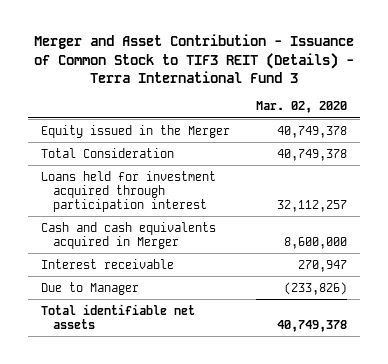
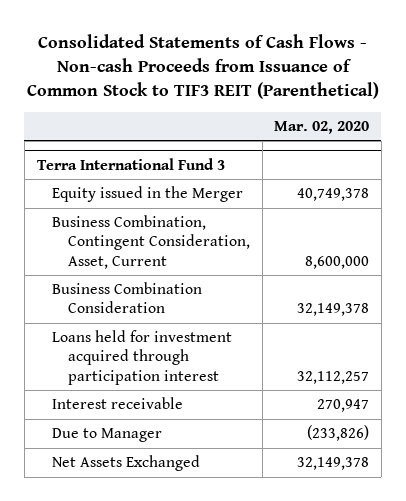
[34,34,355,83] Merger and Asset Contribution - Issuance of Common Stock to TIF3 REIT (Details) - Terra International Fund 3 -> [26,34,379,100] Consolidated Statements of Cash Flows - Non-cash Proceeds from Issuance of Common Stock to TIF3 REIT (Parenthetical)
none -> [36,157,225,170] Terra International Fund 3
[41,147,175,158] Total Consideration -> none
none -> [52,215,250,269] Business Combination, Contingent Consideration, Asset, Current
none -> [52,282,203,314] Business Combination Consideration
[41,221,217,249] Cash and cash equivalents acquired in Merger -> none
[41,303,196,329] Total identifiable net assets -> [52,455,201,472] Net Assets Exchanged
[277,319,348,332] 40,749,378 -> [297,457,370,471] 32,149,378

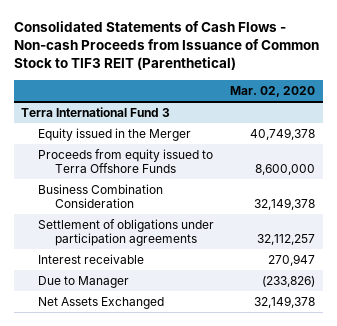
[52,215,250,269] Business Combination, Contingent Consideration, Asset, Current -> [38,148,214,174] Proceeds from equity issued to Terra Offshore Funds
[52,330,233,385] Loans held for investment acquired through participation interest -> [38,218,215,247] Settlement of obligations under participation agreements

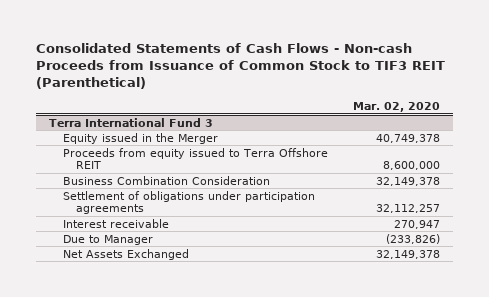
[38,148,214,174] Proceeds from equity issued to Terra Offshore Funds -> [62,147,328,170] Proceeds from equity issued to Terra Offshore REIT

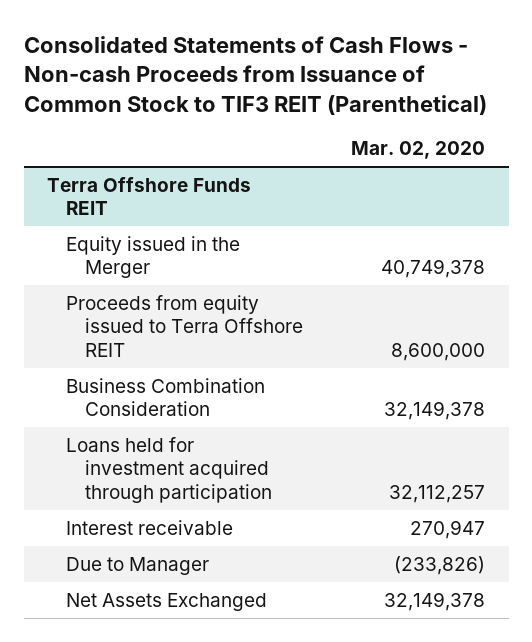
[49,117,214,127] Terra International Fund 3 -> none
none -> [47,176,252,216] Terra Offshore Funds REIT
[62,190,315,215] Settlement of obligations under participation agreements -> [66,436,272,503] Loans held for investment acquired through participation

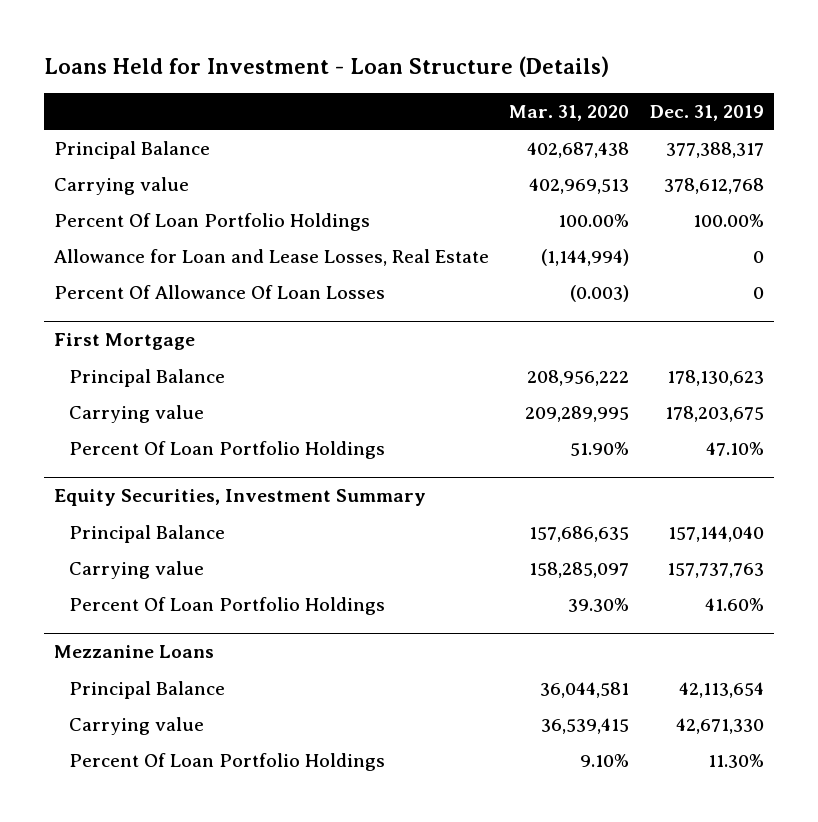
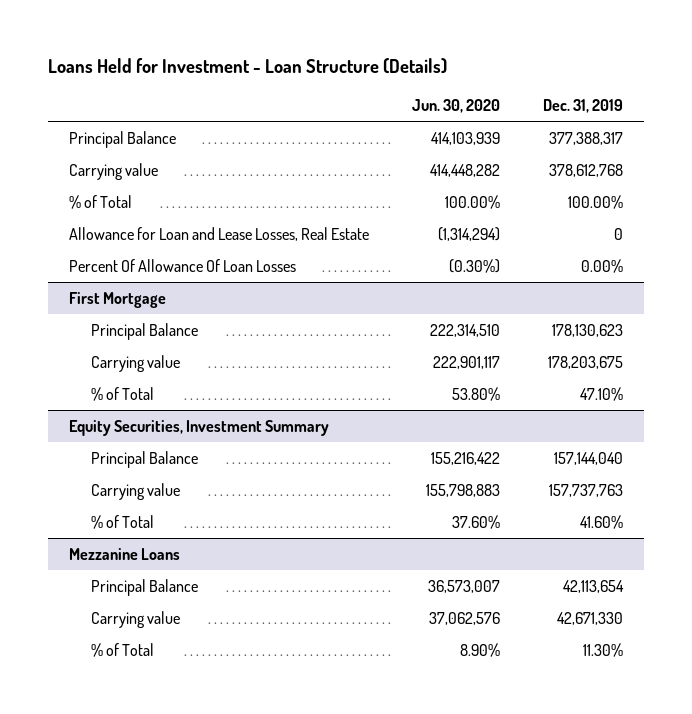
[509,104,630,121] Mar. 31, 2020 -> none
none -> [411,99,500,114] Jun. 30, 2020
[54,212,371,231] Percent Of Loan Portfolio Holdings -> [69,194,133,209] % of Total
[752,286,764,299] 0 -> [580,258,623,273] 0.00%
[69,440,386,459] Percent Of Loan Portfolio Holdings -> [91,386,155,401] % of Total
[69,596,386,615] Percent Of Loan Portfolio Holdings -> [91,514,155,529] % of Total
[69,752,386,771] Percent Of Loan Portfolio Holdings -> [91,642,155,657] % of Total

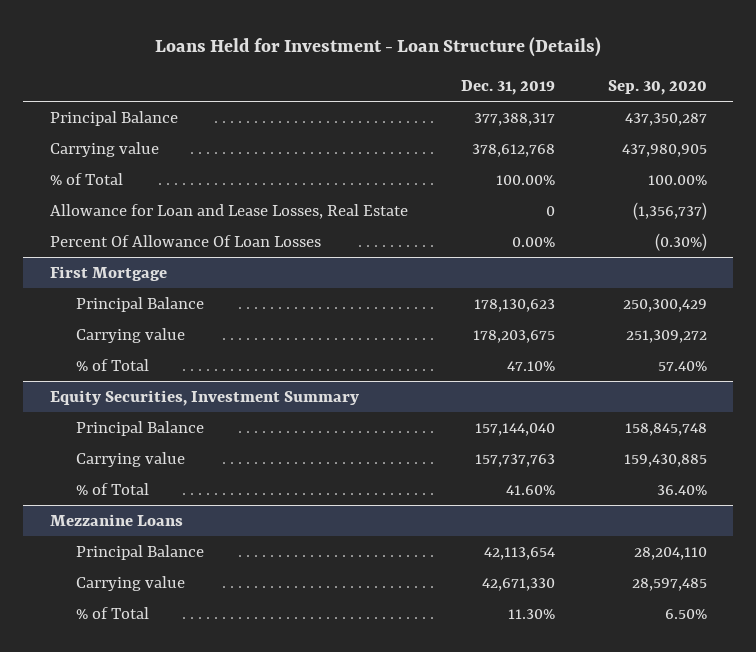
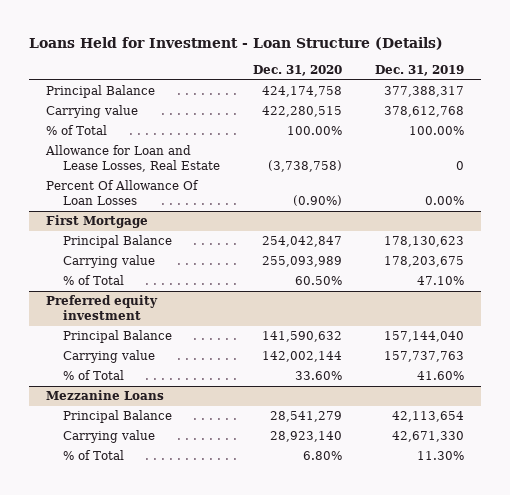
[607,79,707,95] Sep. 30, 2020 -> none
none -> [253,65,343,77] Dec. 31, 2020
[49,389,359,406] Equity Securities, Investment Summary -> [45,295,158,321] Preferred equity investment

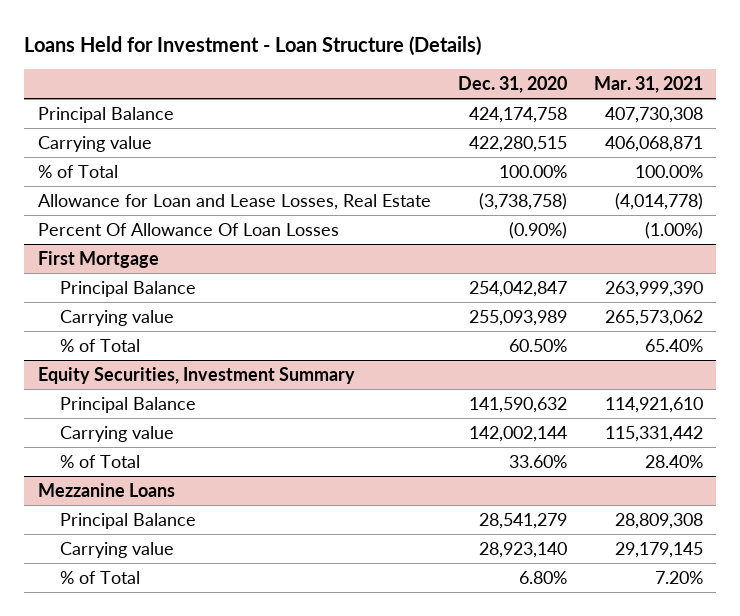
[375,65,465,77] Dec. 31, 2019 -> none
none -> [593,76,703,94] Mar. 31, 2021
[45,295,158,321] Preferred equity investment -> [37,366,355,384] Equity Securities, Investment Summary

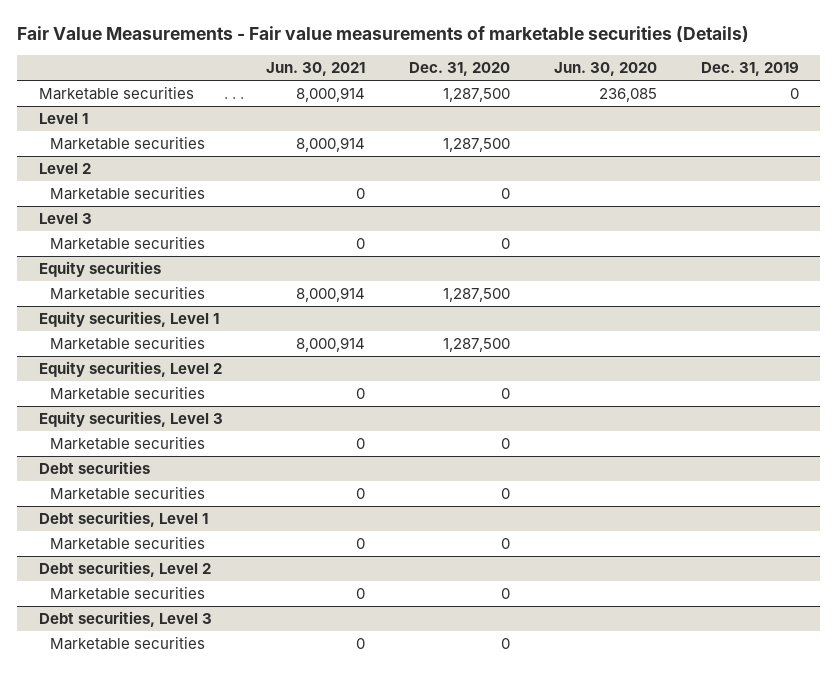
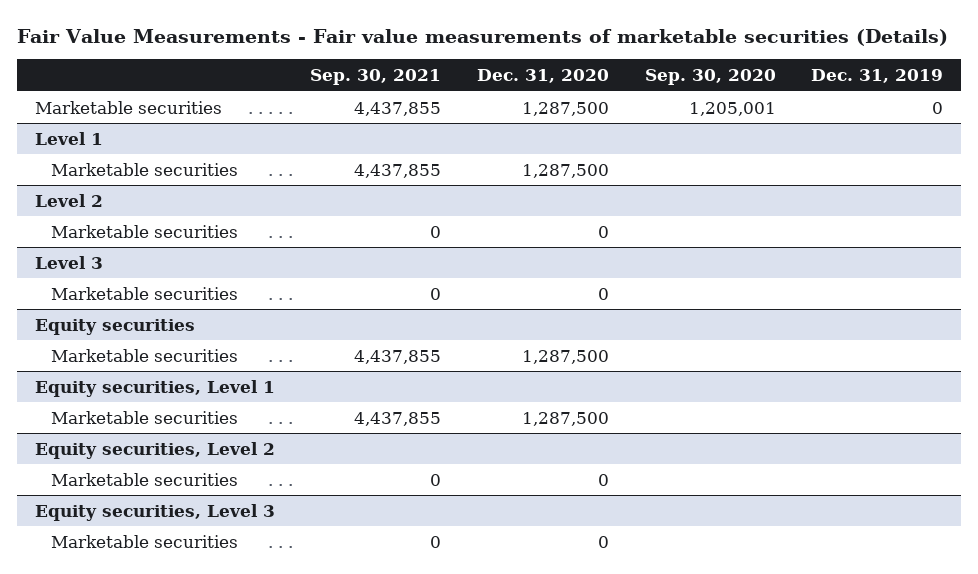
[266,62,366,77] Jun. 30, 2021 -> none
[553,62,657,77] Jun. 30, 2020 -> none
none -> [310,69,442,86] Sep. 30, 2021
none -> [644,69,776,86] Sep. 30, 2020
[38,461,150,475] Debt securities -> none
[49,486,205,501] Marketable securities -> none
[38,511,208,528] Debt securities, Level 1 -> none
[49,536,205,551] Marketable securities -> none
[38,561,211,578] Debt securities, Level 2 -> none
[49,586,205,601] Marketable securities -> none
[38,611,212,628] Debt securities, Level 3 -> none
[49,636,205,651] Marketable securities -> none

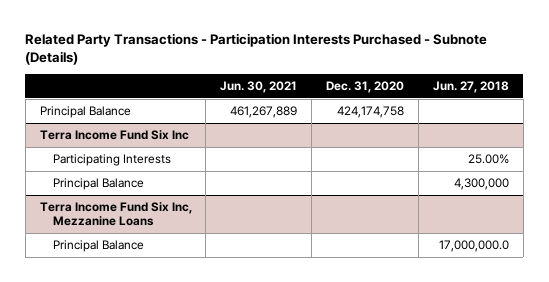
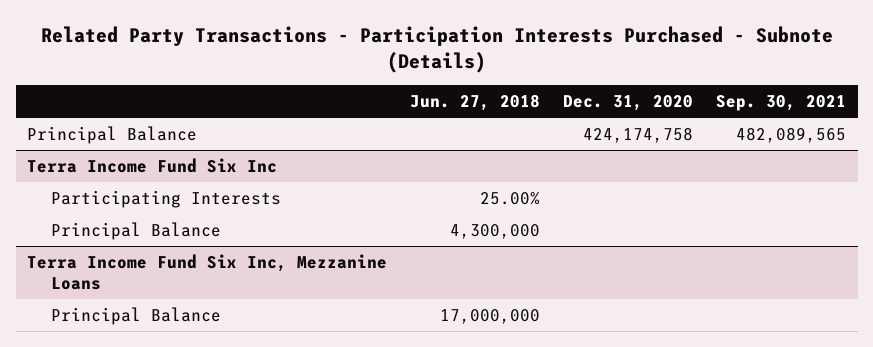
[220,80,298,93] Jun. 30, 2021 -> none
none -> [716,94,847,111] Sep. 30, 2021
[438,240,509,253] 17,000,000.0 -> [440,309,541,325] 17,000,000

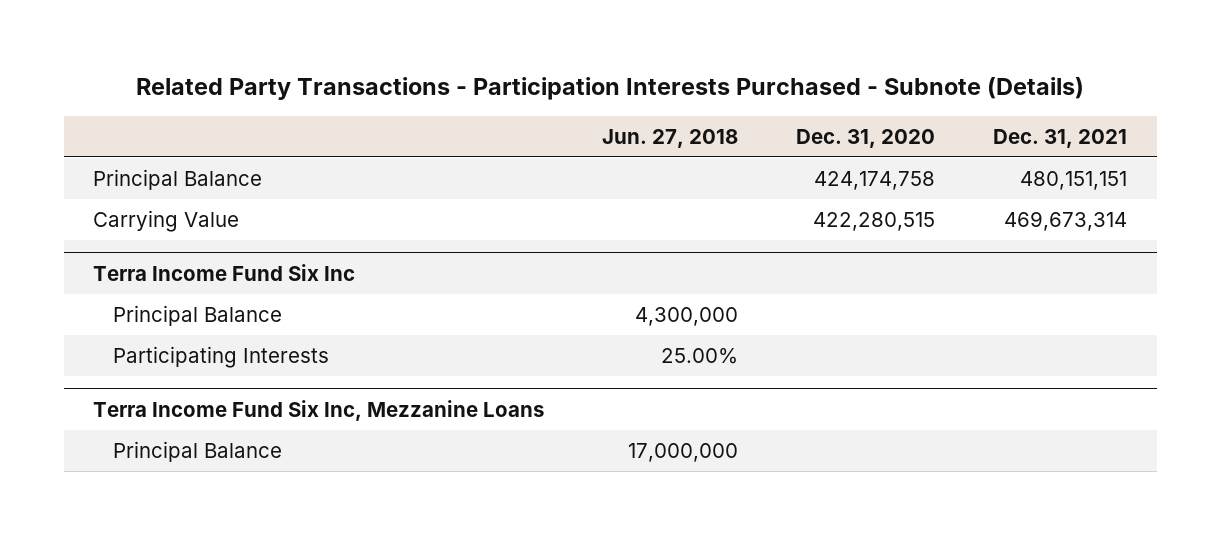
[716,94,847,111] Sep. 30, 2021 -> none
none -> [993,128,1128,148] Dec. 31, 2021
none -> [92,209,239,232] Carrying Value
[51,190,282,209] Participating Interests -> [112,345,329,368] Participating Interests

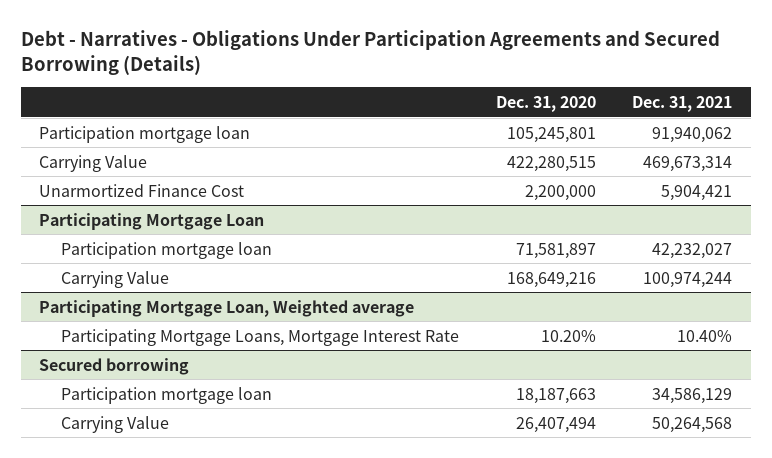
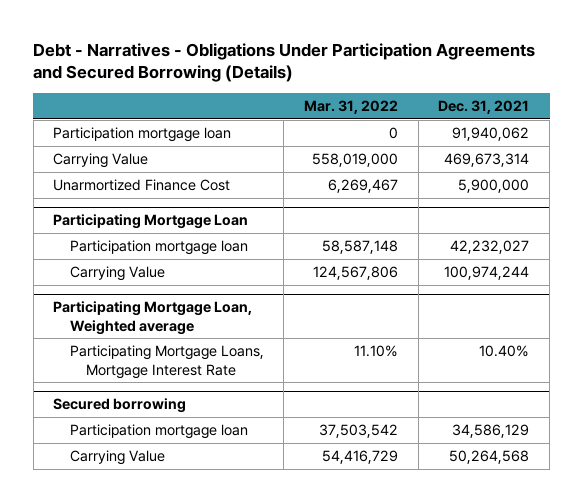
[495,96,596,113] Dec. 31, 2020 -> none
none -> [303,100,398,115] Mar. 31, 2022
[661,184,733,201] 5,904,421 -> [458,179,530,194] 5,900,000

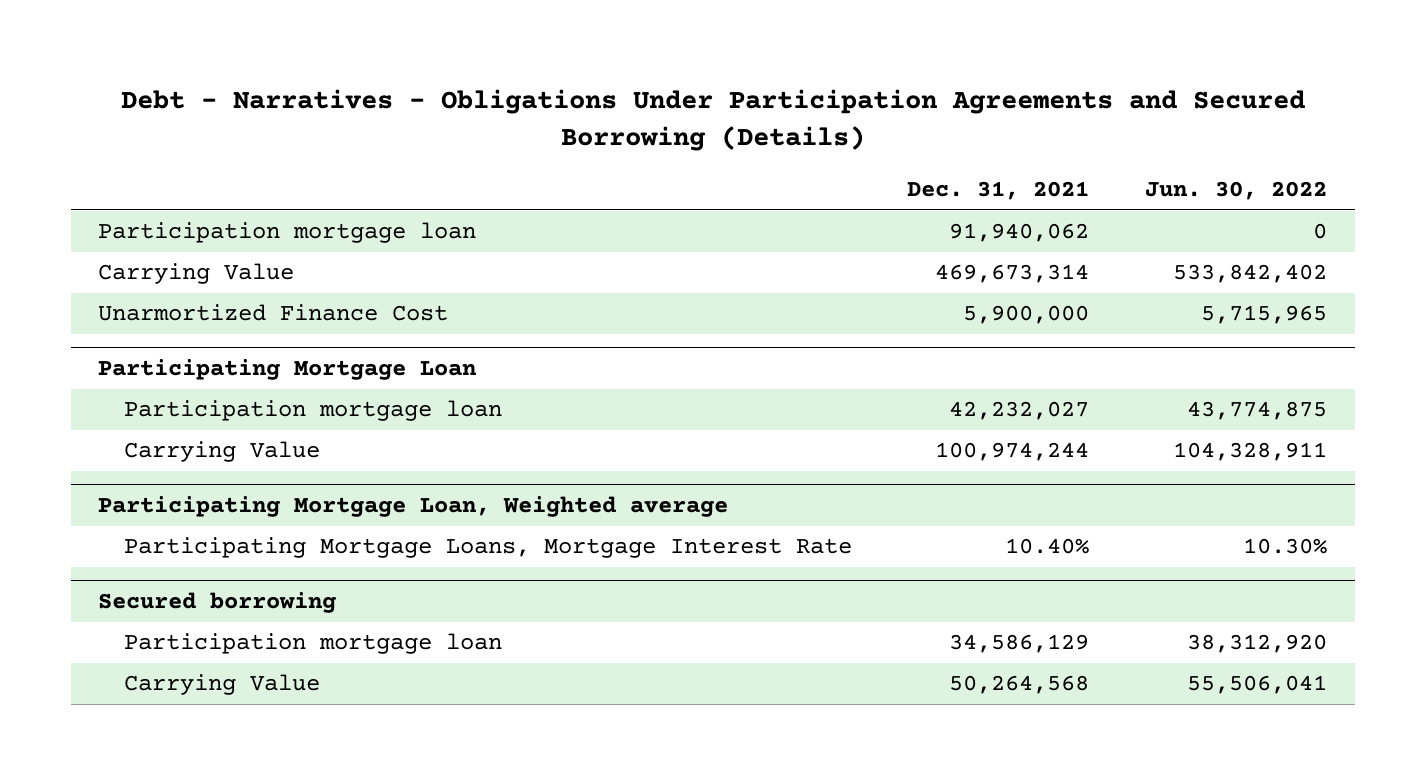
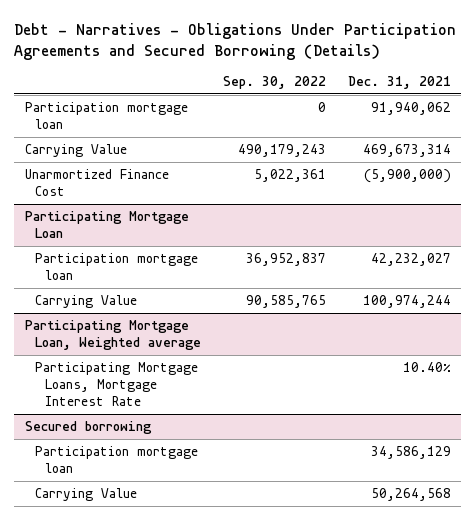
[1144,181,1327,201] Jun. 30, 2022 -> none
none -> [222,76,326,90] Sep. 30, 2022
[963,305,1090,325] 5,900,000 -> [363,168,451,183] (5,900,000)

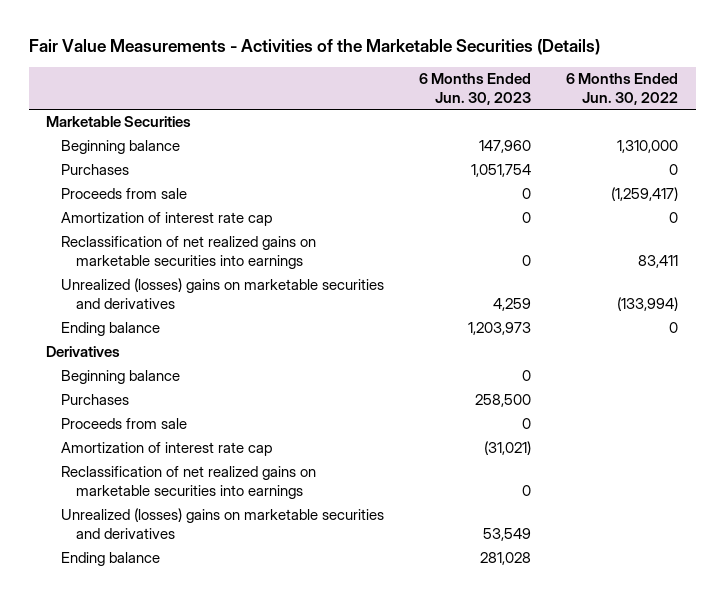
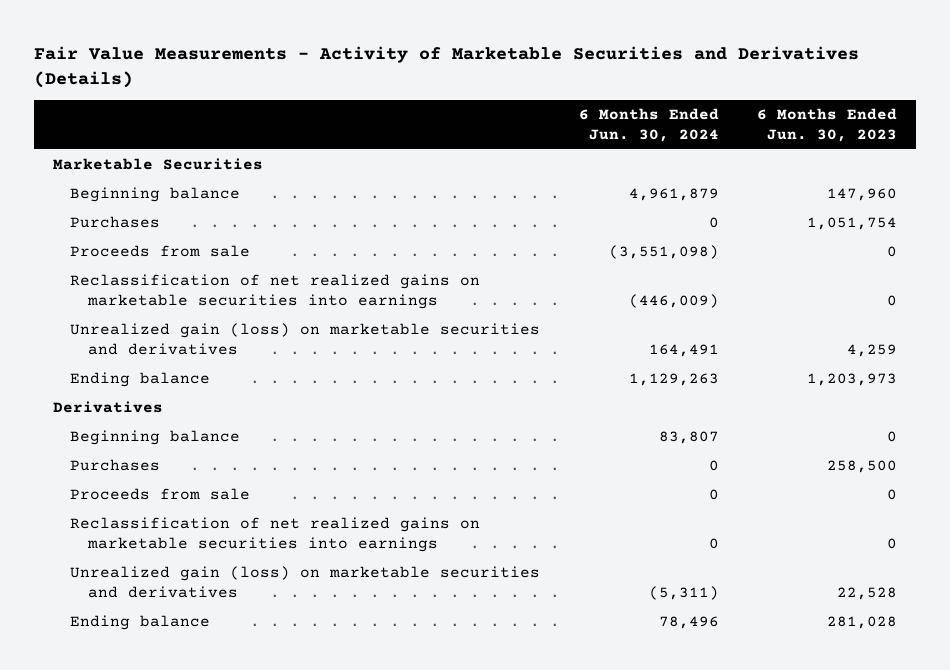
[28,38,600,55] Fair Value Measurements - Activities of the Marketable Securities (Details) -> [33,45,859,88] Fair Value Measurements - Activity of Marketable Securities and Derivatives (Details)
[566,73,679,105] 6 Months Ended Jun. 30, 2022 -> none
none -> [578,108,719,142] 6 Months Ended Jun. 30, 2024
[61,212,273,227] Amortization of interest rate cap -> none
[61,278,385,310] Unrealized (losses) gains on marketable securities and derivatives -> [70,323,541,355] Unrealized gain (loss) on marketable securities and derivatives
[61,442,273,457] Amortization of interest rate cap -> none
[61,508,385,540] Unrealized (losses) gains on marketable securities and derivatives -> [70,566,541,598] Unrealized gain (loss) on marketable securities and derivatives
[483,528,532,542] 53,549 -> [836,586,897,600] 22,528

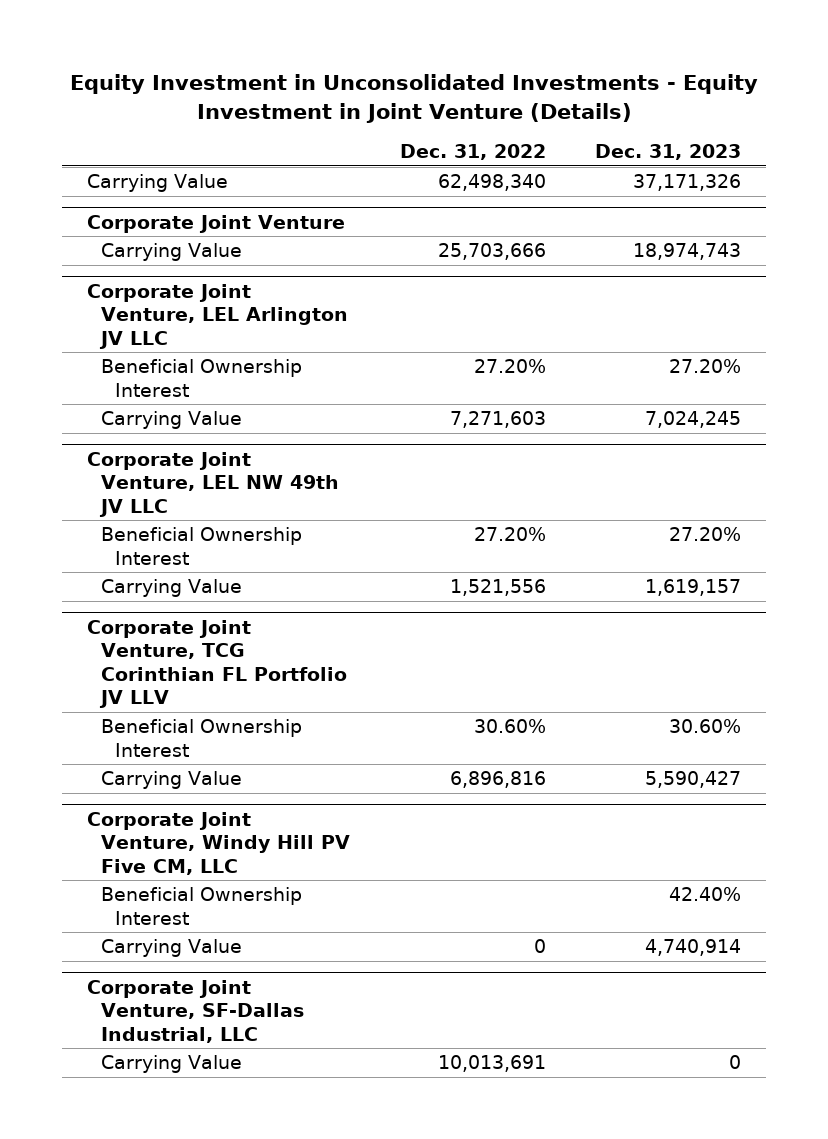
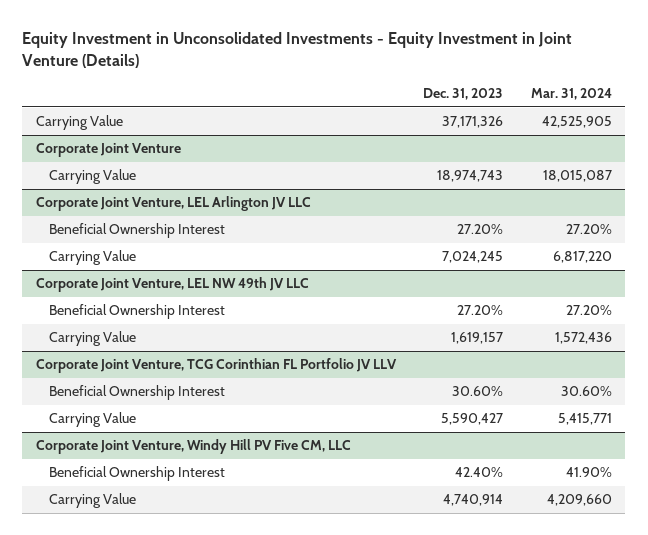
[399,143,546,160] Dec. 31, 2022 -> none
none -> [530,88,612,101] Mar. 31, 2024
[86,979,305,1043] Corporate Joint Venture, SF-Dallas Industrial, LLC -> none
[101,1055,243,1074] Carrying Value -> none

